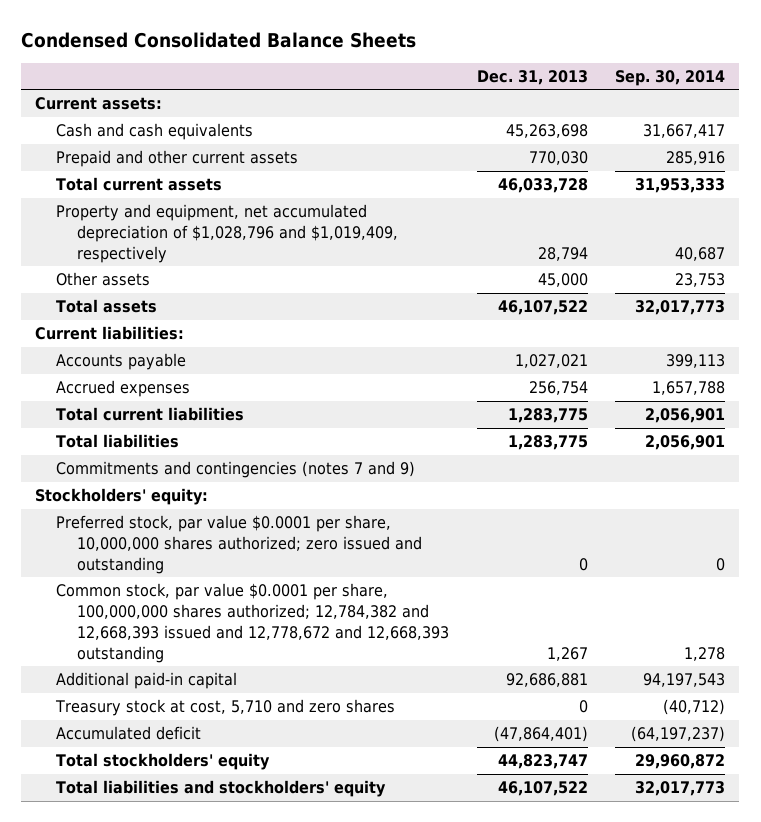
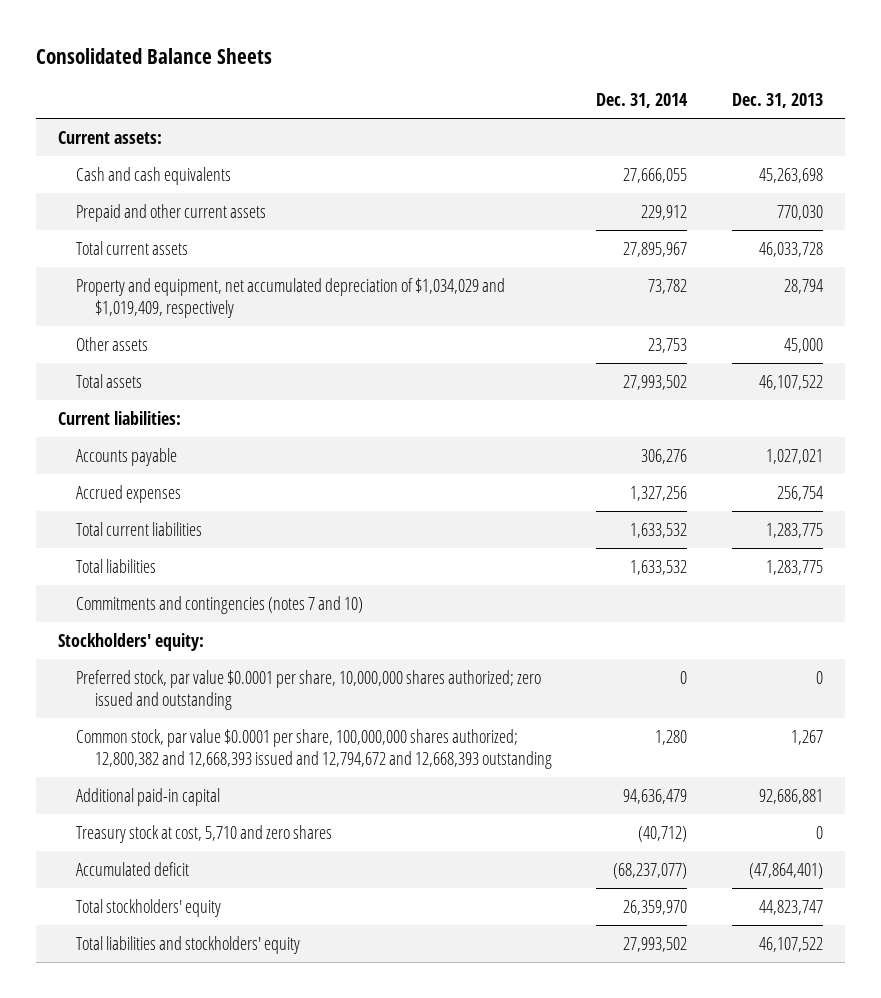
[21,31,417,48] Condensed Consolidated Balance Sheets -> [35,47,272,64] Consolidated Balance Sheets
[615,69,726,86] Sep. 30, 2014 -> none
none -> [596,93,689,109] Dec. 31, 2014
[56,204,399,263] Property and equipment, net accumulated depreciation of $1,028,796 and $1,019,409, respectively -> [76,277,506,319] Property and equipment, net accumulated depreciation of $1,034,029 and $1,019,409, respectively
[56,461,416,479] Commitments and contingencies (notes 7 and 9) -> [76,595,364,614] Commitments and contingencies (notes 7 and 10)
[56,583,450,663] Common stock, par value $0.0001 per share, 100,000,000 shares authorized; 12,784,382 and 12,668,393 issued and 12,778,672 and 12,668,393 outstanding -> [76,728,552,770] Common stock, par value $0.0001 per share, 100,000,000 shares authorized; 12,800,382 and 12,668,393 issued and 12,794,672 and 12,668,393 outstanding

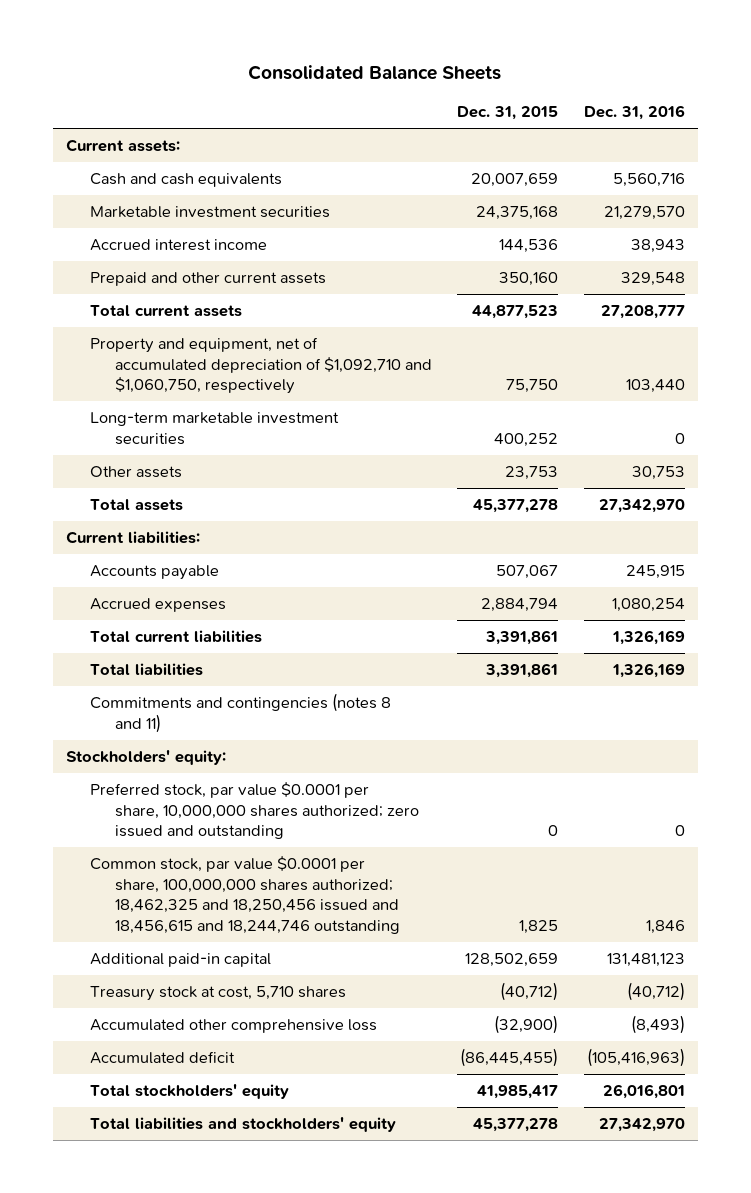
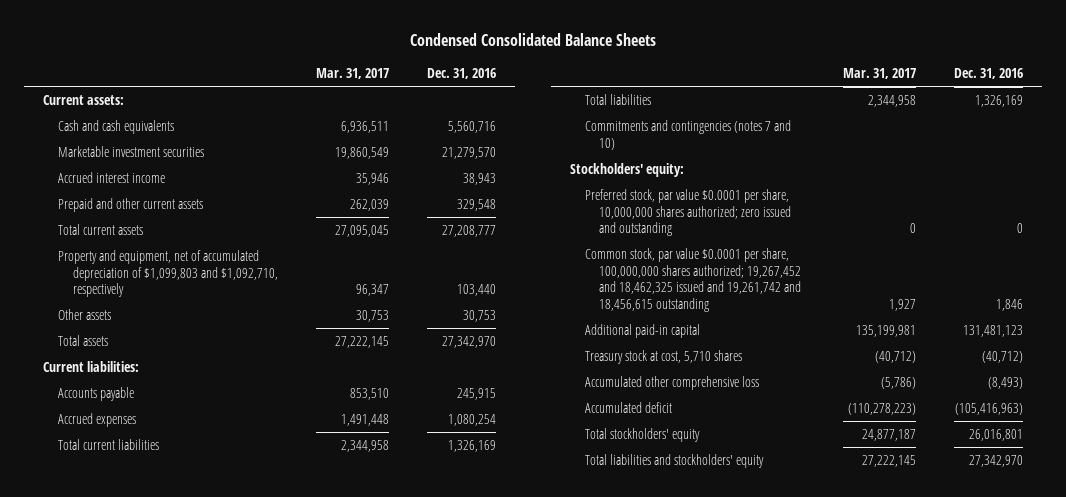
[248,64,502,80] Consolidated Balance Sheets -> [410,32,657,46] Condensed Consolidated Balance Sheets
[457,106,559,121] Dec. 31, 2015 -> none
none -> [315,68,389,80] Mar. 31, 2017
[90,412,340,445] Long-term marketable investment securities -> none
[90,337,432,395] Property and equipment, net of accumulated depreciation of $1,092,710 and $1,060,750, respectively -> [57,250,278,298] Property and equipment, net of accumulated depreciation of $1,099,803 and $1,092,710, respectively
[90,693,392,733] Commitments and contingencies (notes 8 and 11) -> [584,120,791,150] Commitments and contingencies (notes 7 and 10)
[90,856,400,934] Common stock, par value $0.0001 per share, 100,000,000 shares authorized; 18,462,325 and 18,250,456 issued and 18,456,615 and 18,244,746 outstanding -> [584,248,802,312] Common stock, par value $0.0001 per share, 100,000,000 shares authorized; 19,267,452 and 18,462,325 issued and 19,261,742 and 18,456,615 outstanding

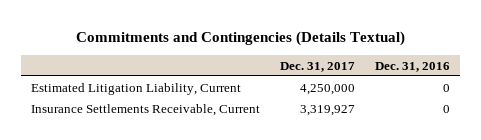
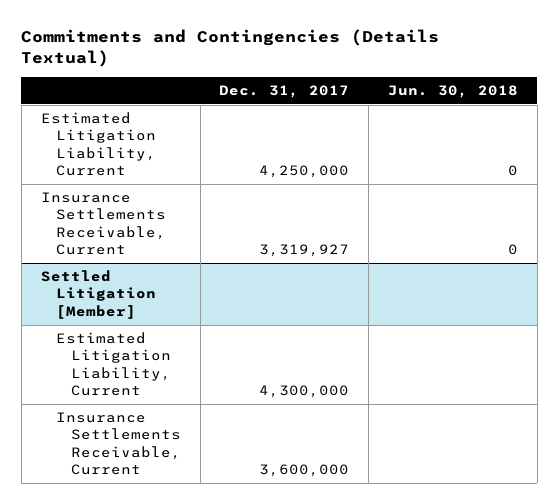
[374,61,450,72] Dec. 31, 2016 -> none
none -> [387,85,518,99] Jun. 30, 2018
none -> [40,270,156,319] Settled Litigation [Member]
none -> [55,332,171,396] Estimated Litigation Liability, Current
none -> [55,412,181,475] Insurance Settlements Receivable, Current

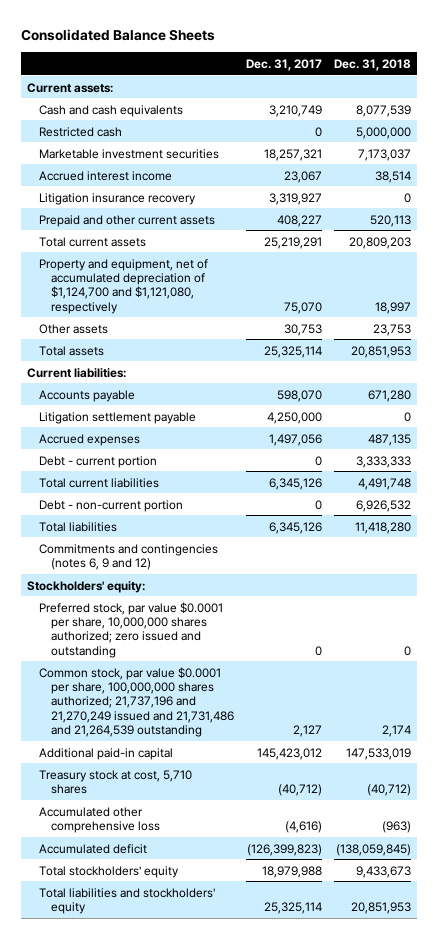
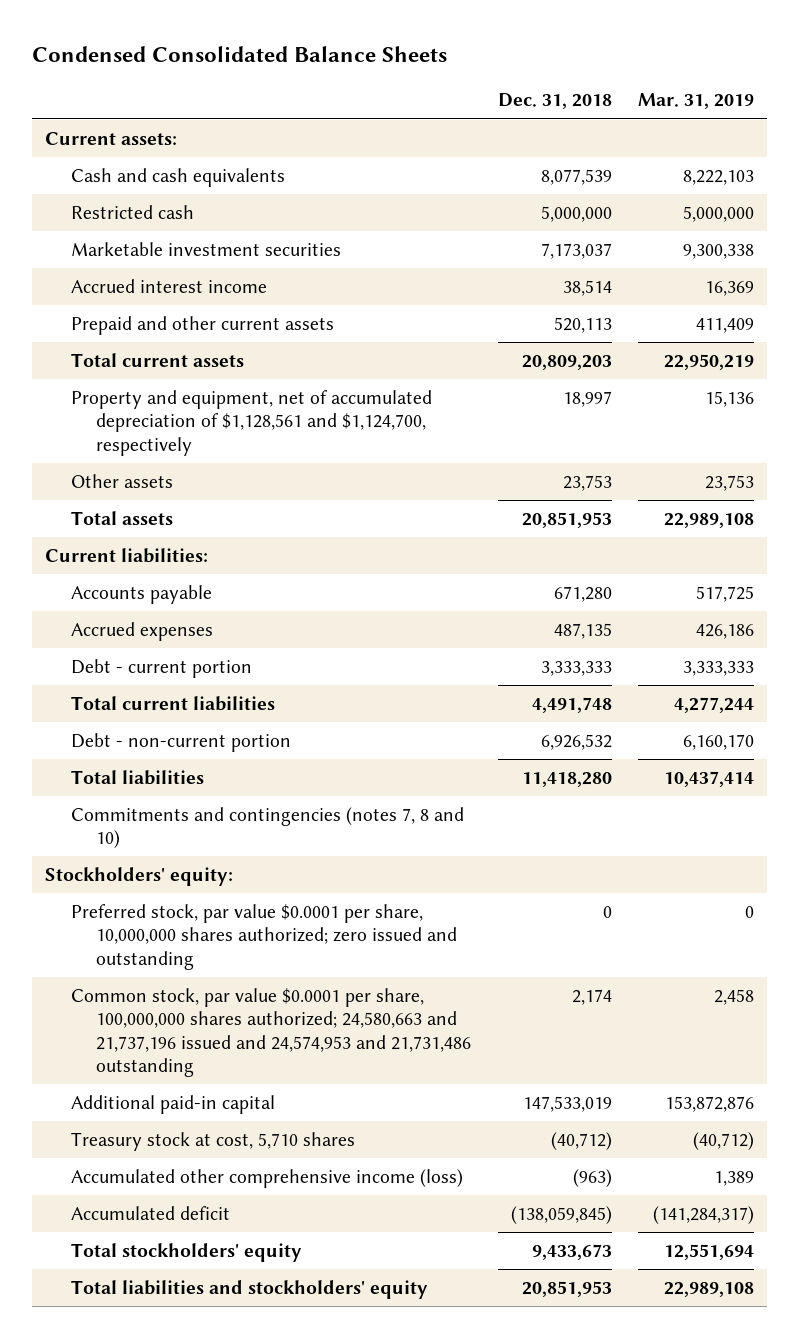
[21,29,216,42] Consolidated Balance Sheets -> [31,46,447,63] Condensed Consolidated Balance Sheets
[245,58,322,71] Dec. 31, 2017 -> none
none -> [637,93,754,110] Mar. 31, 2019
[39,192,197,205] Litigation insurance recovery -> none
[39,258,209,314] Property and equipment, net of accumulated depreciation of $1,124,700 and $1,121,080, respectively -> [70,389,432,456] Property and equipment, net of accumulated depreciation of $1,128,561 and $1,124,700, respectively
[39,411,197,424] Litigation settlement payable -> none
[39,543,219,570] Commitments and contingencies (notes 6, 9 and 12) -> [70,806,464,849] Commitments and contingencies (notes 7, 8 and 10)
[39,666,234,737] Common stock, par value $0.0001 per share, 100,000,000 shares authorized; 21,737,196 and 21,270,249 issued and 21,731,486 and 21,264,539 outstanding -> [70,987,472,1078] Common stock, par value $0.0001 per share, 100,000,000 shares authorized; 24,580,663 and 21,737,196 issued and 24,574,953 and 21,731,486 outstanding
[39,806,160,833] Accumulated other comprehensive loss -> [70,1168,463,1188] Accumulated other comprehensive income (loss)

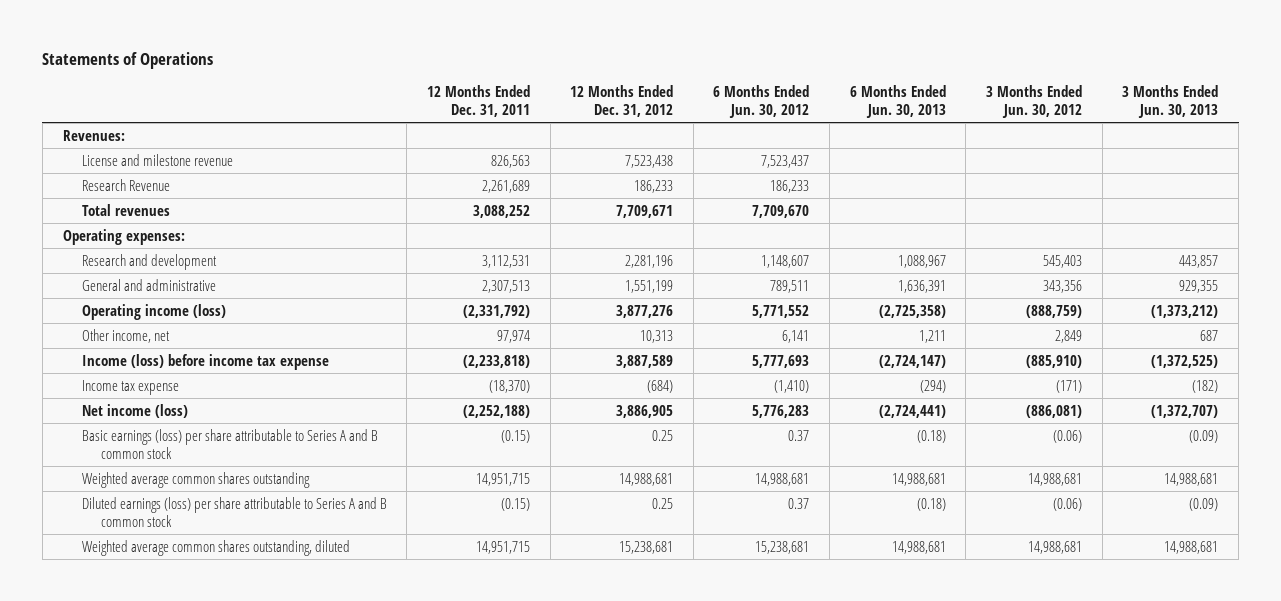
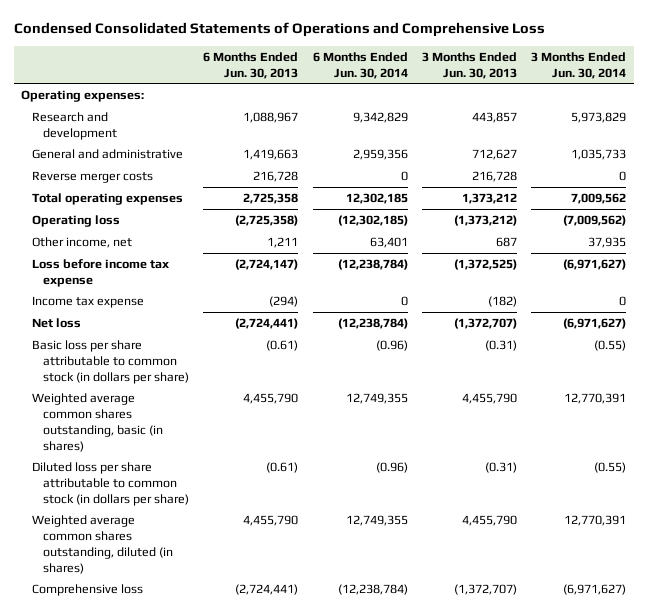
[42,51,214,69] Statements of Operations -> [13,22,545,38] Condensed Consolidated Statements of Operations and Comprehensive Loss
[426,84,530,117] 12 Months Ended Dec. 31, 2011 -> none
[570,84,674,117] 12 Months Ended Dec. 31, 2012 -> none
[713,84,810,118] 6 Months Ended Jun. 30, 2012 -> none
[986,84,1083,118] 3 Months Ended Jun. 30, 2012 -> none
none -> [312,51,408,79] 6 Months Ended Jun. 30, 2014
none -> [531,51,627,79] 3 Months Ended Jun. 30, 2014
[62,129,125,141] Revenues: -> none
[81,153,233,166] License and milestone revenue -> none
[81,178,170,191] Research Revenue -> none
[81,203,170,216] Total revenues -> none
[897,279,946,293] 1,636,391 -> [243,148,299,160] 1,419,663
[1179,279,1219,293] 929,355 -> [471,148,517,160] 712,627
none -> [31,170,153,183] Reverse merger costs
none -> [31,192,183,205] Total operating expenses
[81,303,226,320] Operating income (loss) -> [31,214,120,227] Operating loss
[81,353,329,370] Income (loss) before income tax expense -> [31,258,169,287] Loss before income tax expense
[81,403,188,418] Net income (loss) -> [31,317,81,328] Net loss
[81,428,378,459] Basic earnings (loss) per share attributable to Series A and B common stock -> [31,339,189,384] Basic loss per share attributable to common stock (in dollars per share)
[916,429,946,443] (0.18) -> [266,339,299,351] (0.61)
[1189,429,1219,443] (0.09) -> [484,339,517,351] (0.31)
[81,471,310,488] Weighted average common shares outstanding -> [31,392,163,452] Weighted average common shares outstanding, basic (in shares)
[891,472,946,486] 14,988,681 -> [243,392,299,404] 4,455,790
[1164,472,1219,486] 14,988,681 -> [461,392,517,404] 4,455,790
[81,496,387,527] Diluted earnings (loss) per share attributable to Series A and B common stock -> [31,461,189,506] Diluted loss per share attributable to common stock (in dollars per share)
[916,497,946,511] (0.18) -> [266,461,299,473] (0.61)
[1189,497,1219,511] (0.09) -> [484,461,517,473] (0.31)
[81,539,350,556] Weighted average common shares outstanding, diluted -> [31,514,173,574] Weighted average common shares outstanding, diluted (in shares)
[891,540,946,554] 14,988,681 -> [243,514,299,526] 4,455,790
[1164,540,1219,554] 14,988,681 -> [461,514,517,526] 4,455,790
none -> [31,583,143,596] Comprehensive loss

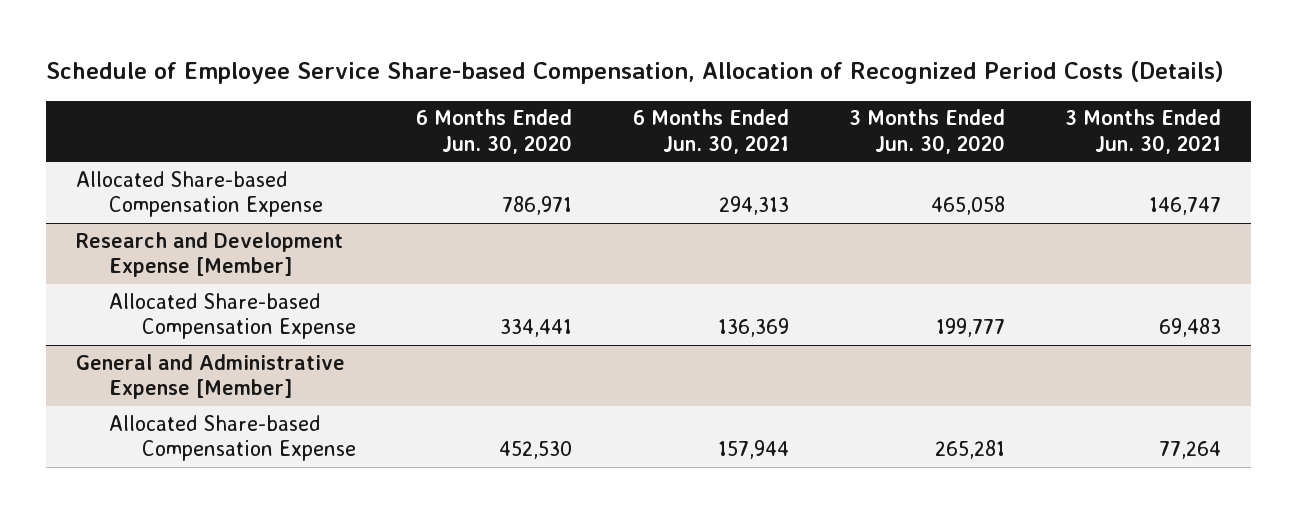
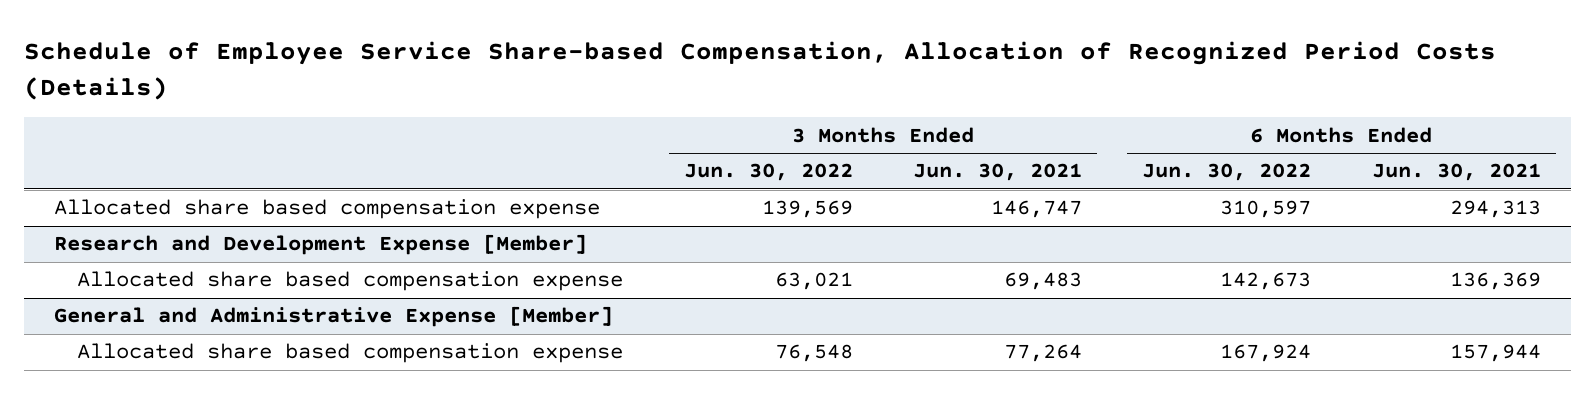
[416,109,573,154] 6 Months Ended Jun. 30, 2020 -> none
[848,109,1005,154] 3 Months Ended Jun. 30, 2020 -> none
none -> [683,163,853,182] Jun. 30, 2022
none -> [1142,163,1312,182] Jun. 30, 2022
[76,170,324,218] Allocated Share-based Compensation Expense -> [54,199,601,220] Allocated share based compensation expense
[109,292,356,340] Allocated Share-based Compensation Expense -> [77,271,624,292] Allocated share based compensation expense
[109,414,356,462] Allocated Share-based Compensation Expense -> [77,343,624,364] Allocated share based compensation expense

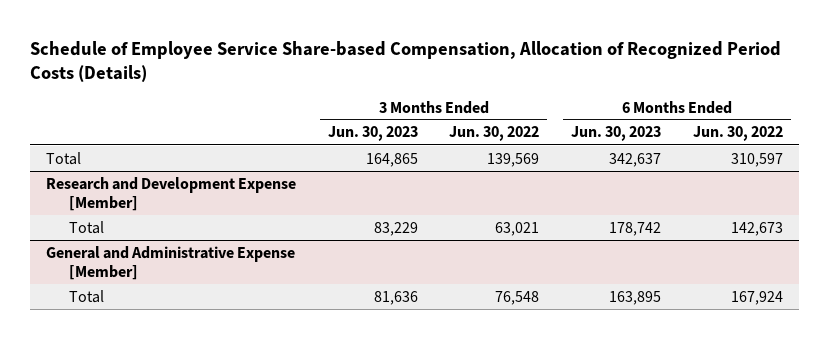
[912,163,1082,182] Jun. 30, 2021 -> none
[1371,163,1541,182] Jun. 30, 2021 -> none
none -> [327,126,418,142] Jun. 30, 2023
none -> [571,126,662,142] Jun. 30, 2023
[54,199,601,220] Allocated share based compensation expense -> [45,151,81,165] Total
[77,271,624,292] Allocated share based compensation expense -> [69,220,105,234] Total
[77,343,624,364] Allocated share based compensation expense -> [69,289,105,303] Total

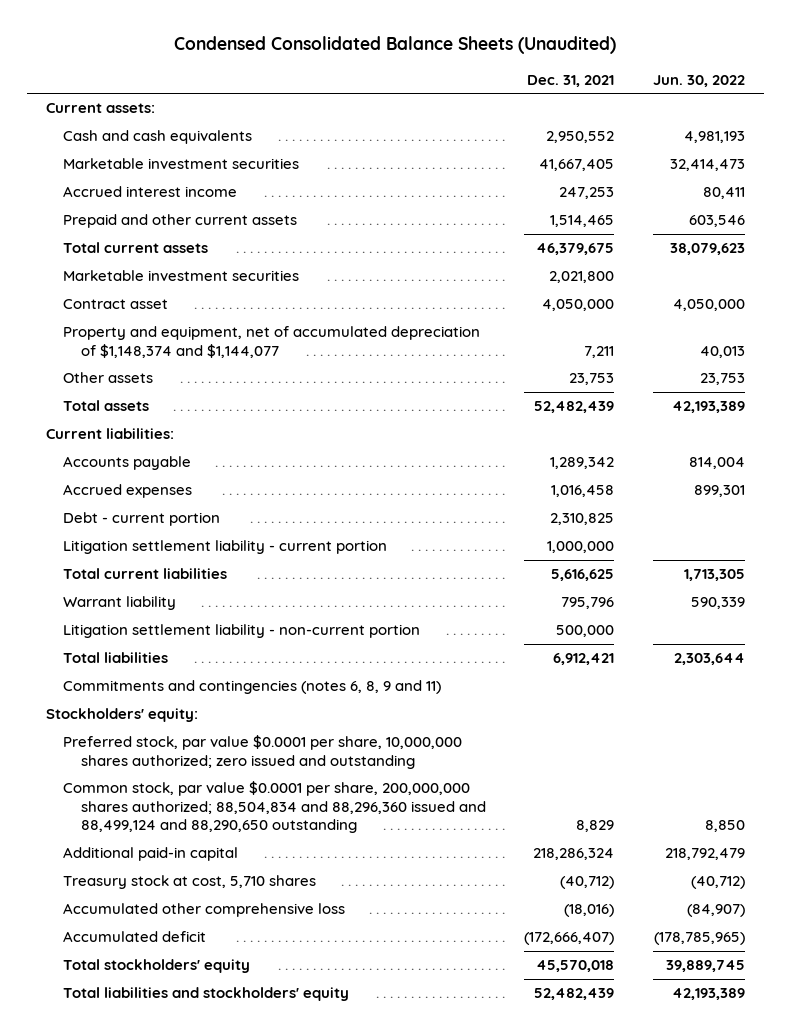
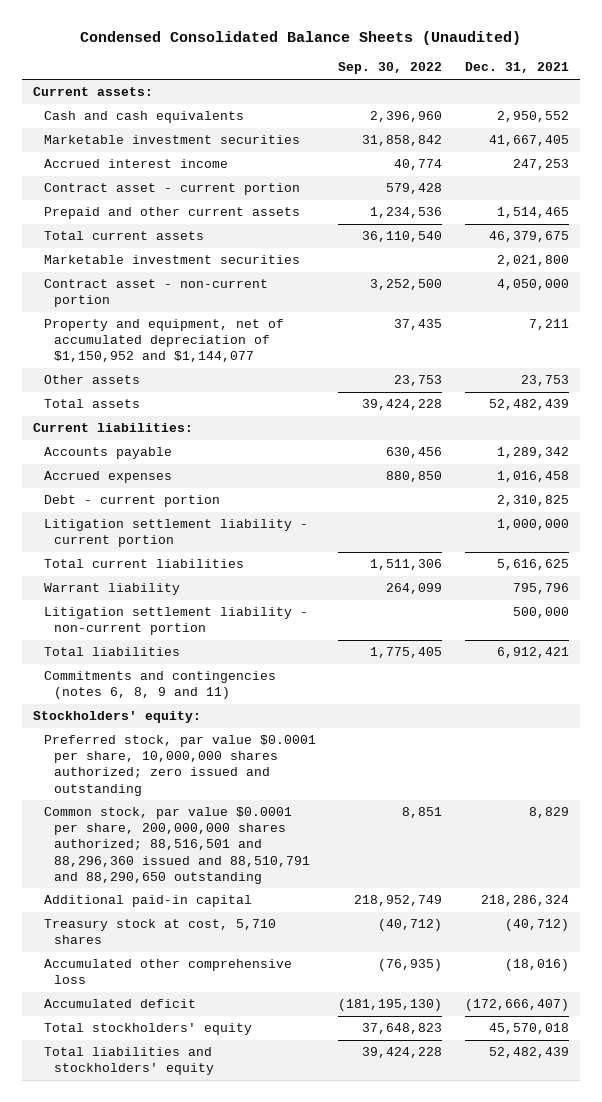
[652,74,745,87] Jun. 30, 2022 -> none
none -> [338,62,443,75] Sep. 30, 2022
none -> [43,183,300,196] Contract asset - current portion
[63,299,169,310] Contract asset -> [43,279,268,308] Contract asset - non-current portion
[63,326,481,358] Property and equipment, net of accumulated depreciation of $1,148,374 and $1,144,077 -> [43,319,284,363] Property and equipment, net of accumulated depreciation of $1,150,952 and $1,144,077
[63,781,486,834] Common stock, par value $0.0001 per share, 200,000,000 shares authorized; 88,504,834 and 88,296,360 issued and 88,499,124 and 88,290,650 outstanding -> [43,807,311,884] Common stock, par value $0.0001 per share, 200,000,000 shares authorized; 88,516,501 and 88,296,360 issued and 88,510,791 and 88,290,650 outstanding

